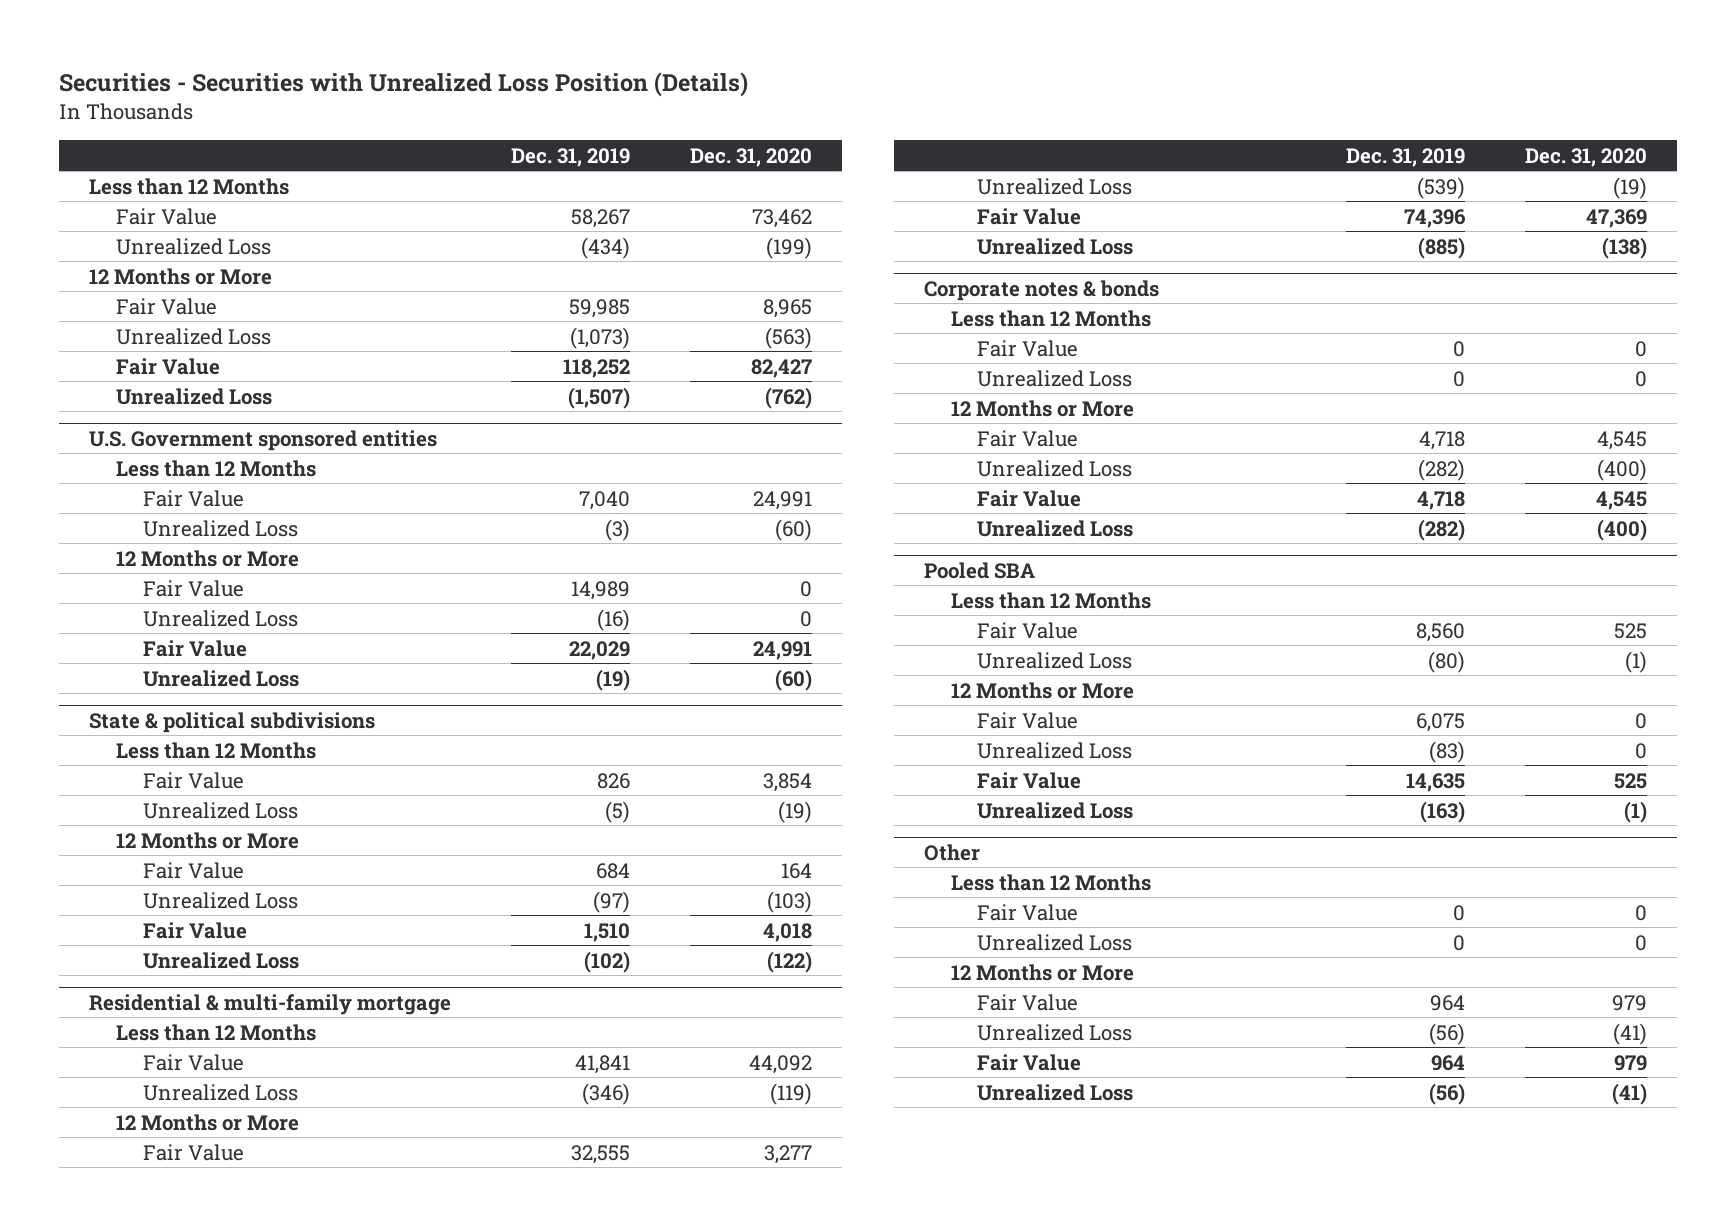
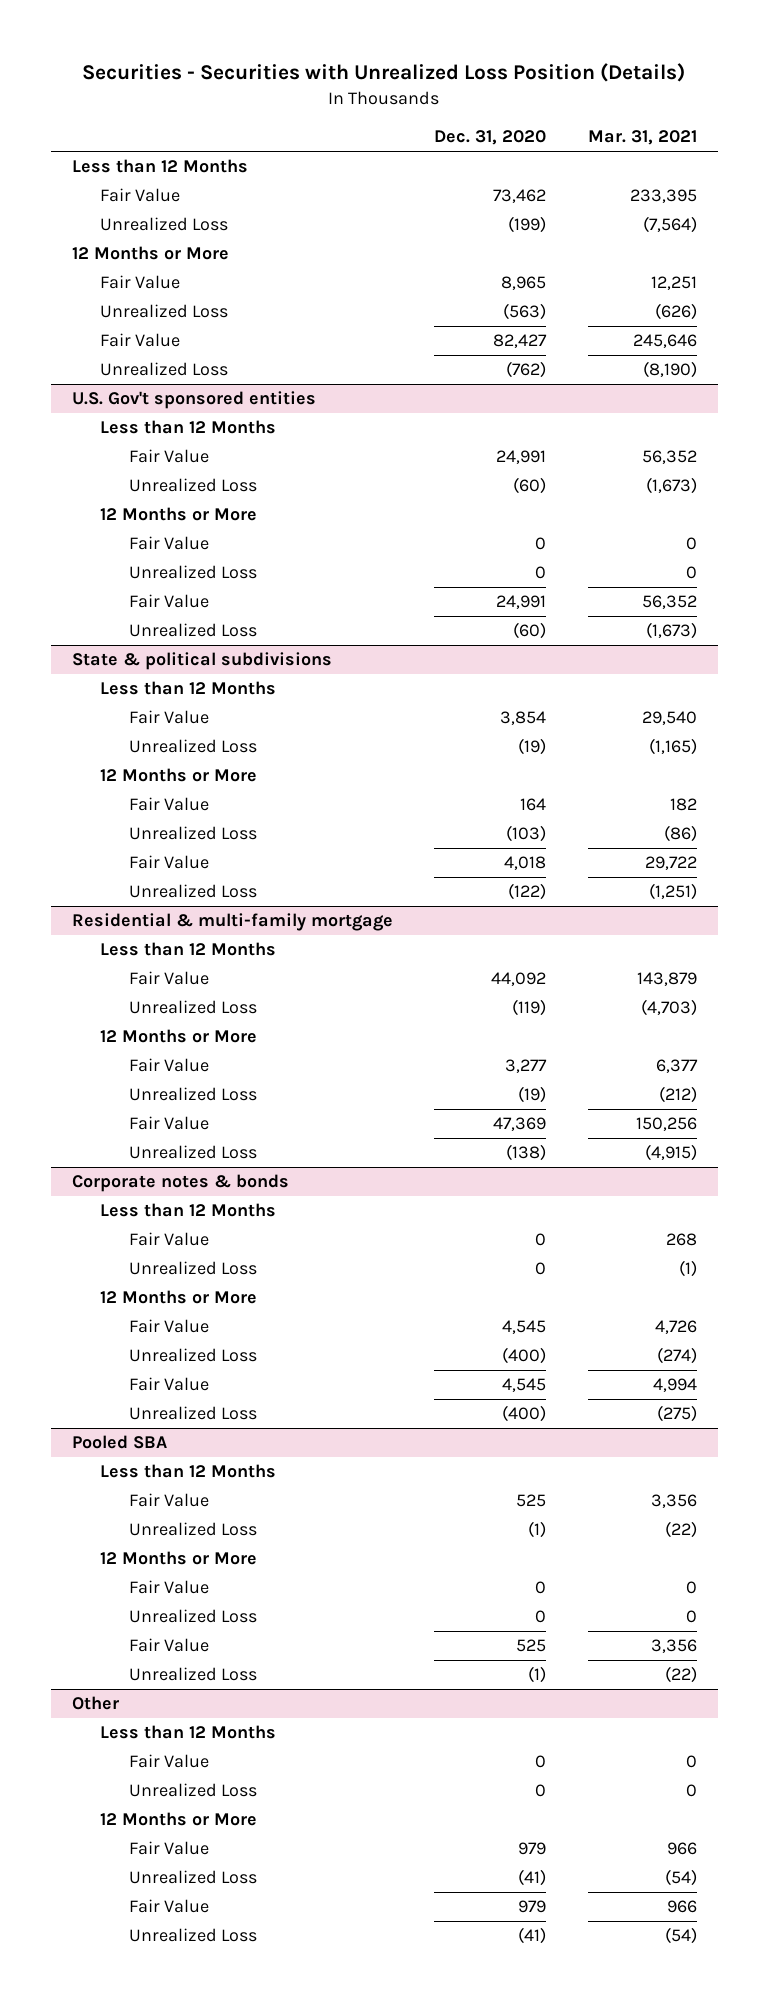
[511,147,631,167] Dec. 31, 2019 -> none
none -> [587,130,697,146] Mar. 31, 2021
[89,429,438,451] U.S. Government sponsored entities -> [71,391,316,410] U.S. Gov't sponsored entities

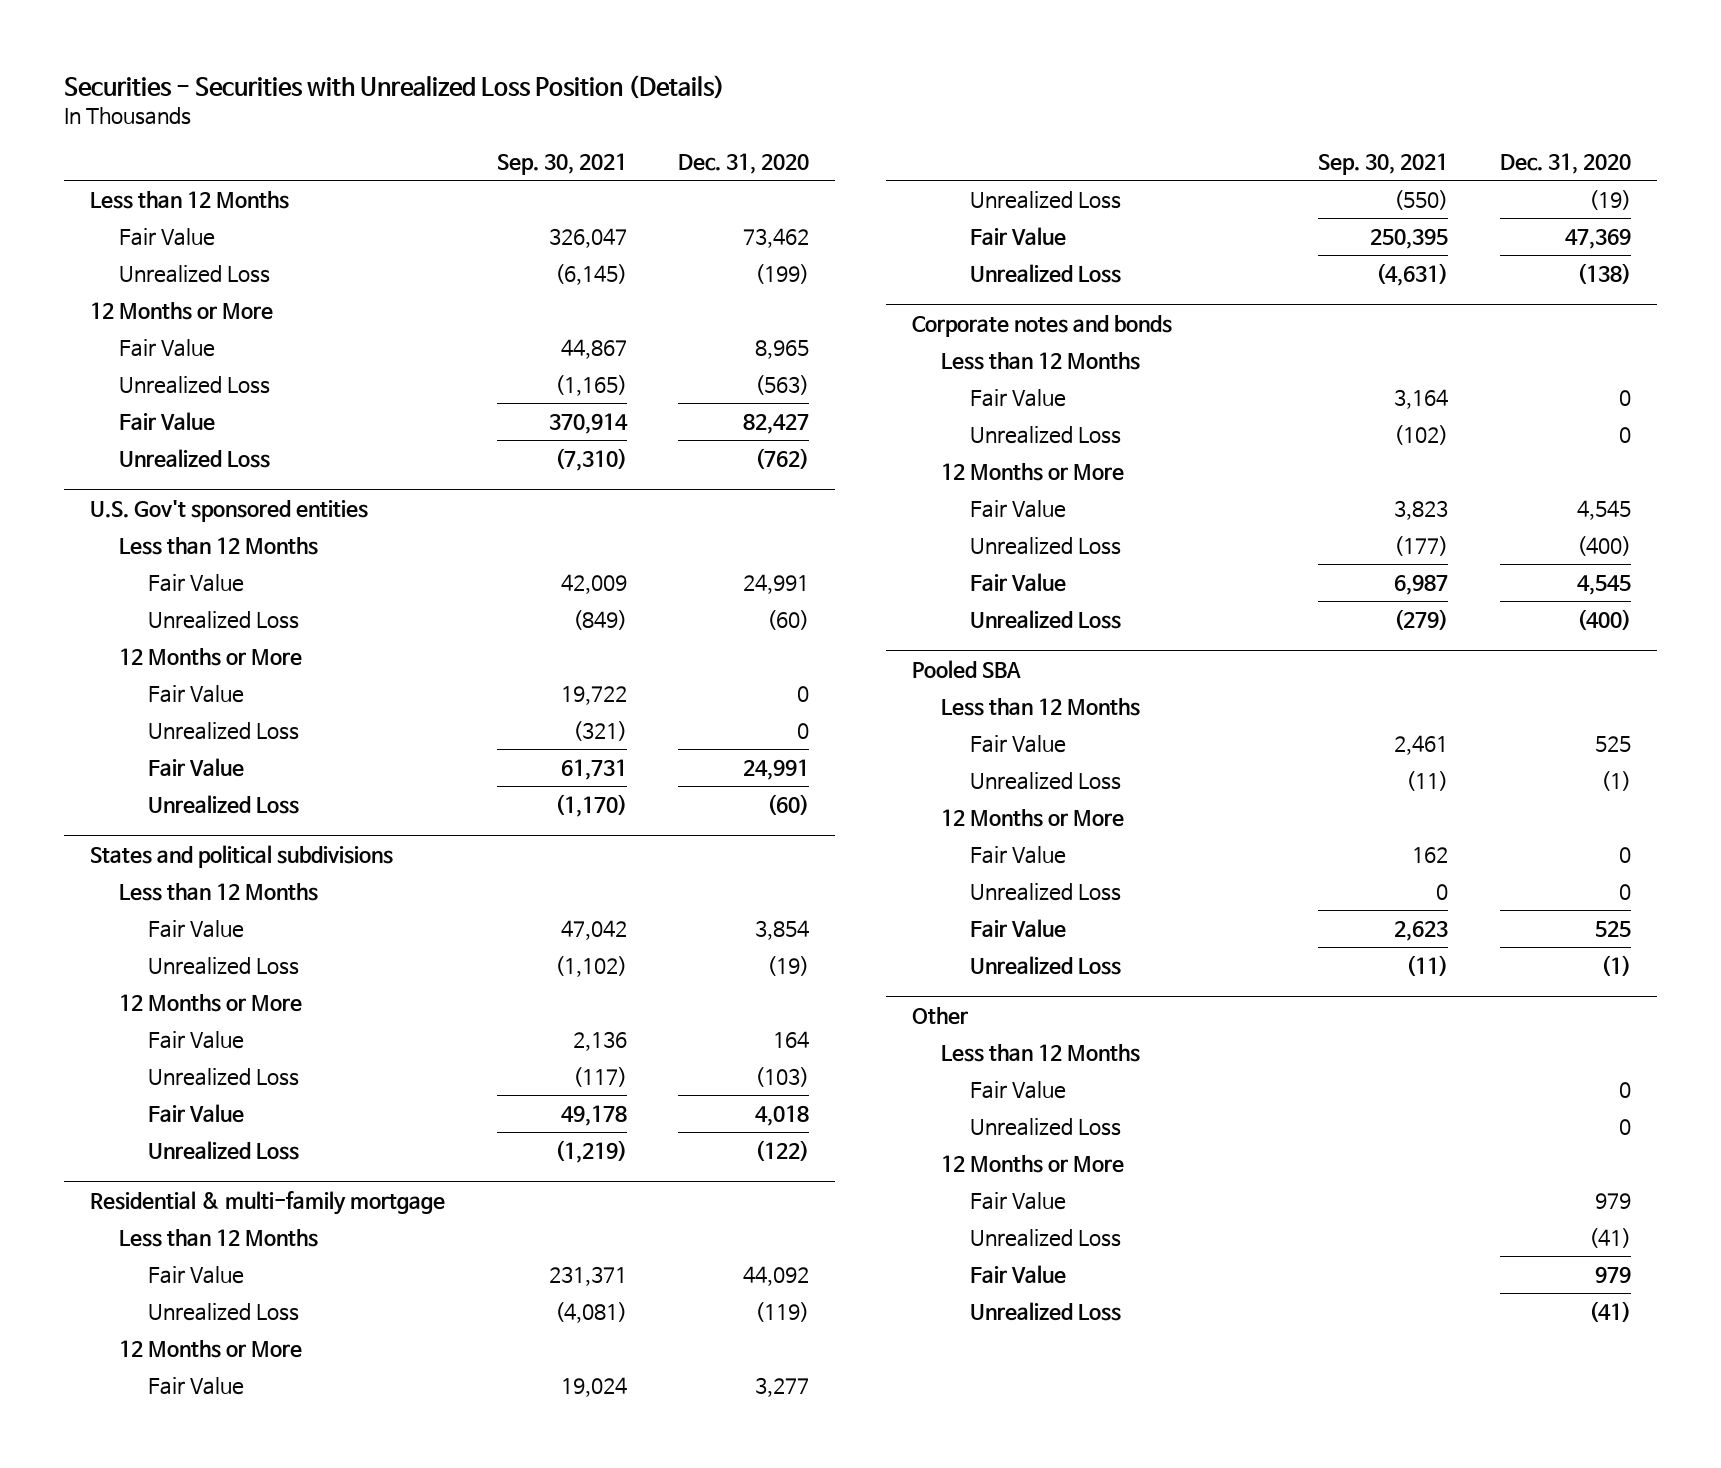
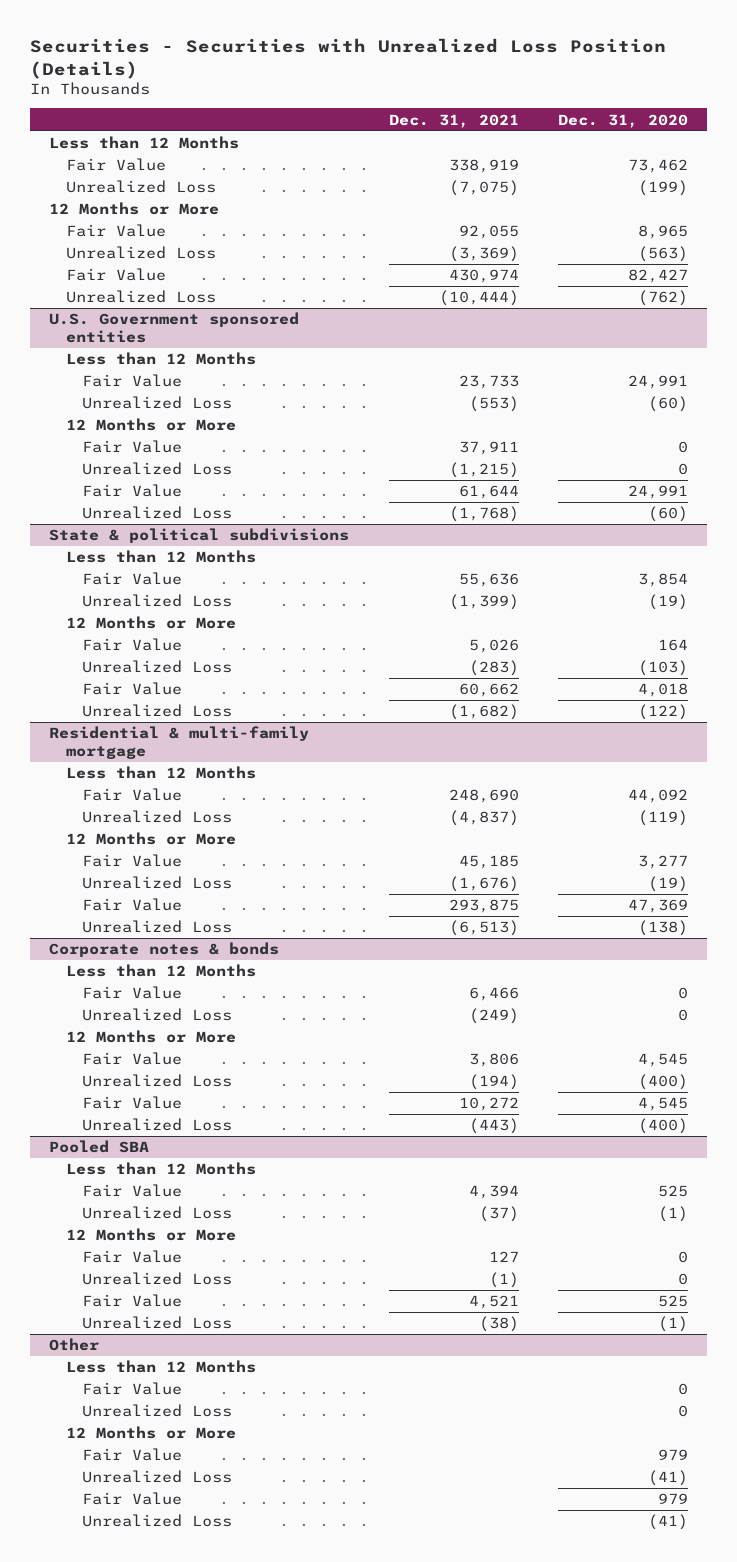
[496,153,627,176] Sep. 30, 2021 -> none
none -> [388,113,519,128] Dec. 31, 2021
[89,499,368,522] U.S. Gov't sponsored entities -> [49,312,300,343] U.S. Government sponsored entities
[89,844,393,868] States and political subdivisions -> [49,528,350,544] State & political subdivisions
[911,314,1172,337] Corporate notes and bonds -> [49,942,280,958] Corporate notes & bonds

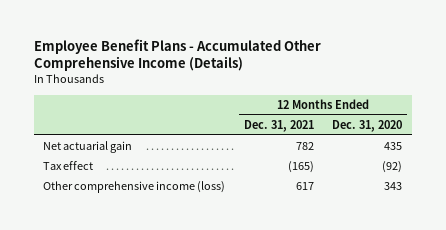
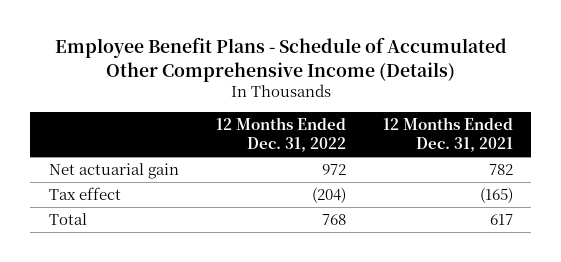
[33,39,321,72] Employee Benefit Plans - Accumulated Other Comprehensive Income (Details) -> [54,37,507,82] Employee Benefit Plans - Schedule of Accumulated Other Comprehensive Income (Details)
[332,119,403,132] Dec. 31, 2020 -> none
none -> [215,117,346,153] 12 Months Ended Dec. 31, 2022
[43,181,226,194] Other comprehensive income (loss) -> [48,213,87,226] Total

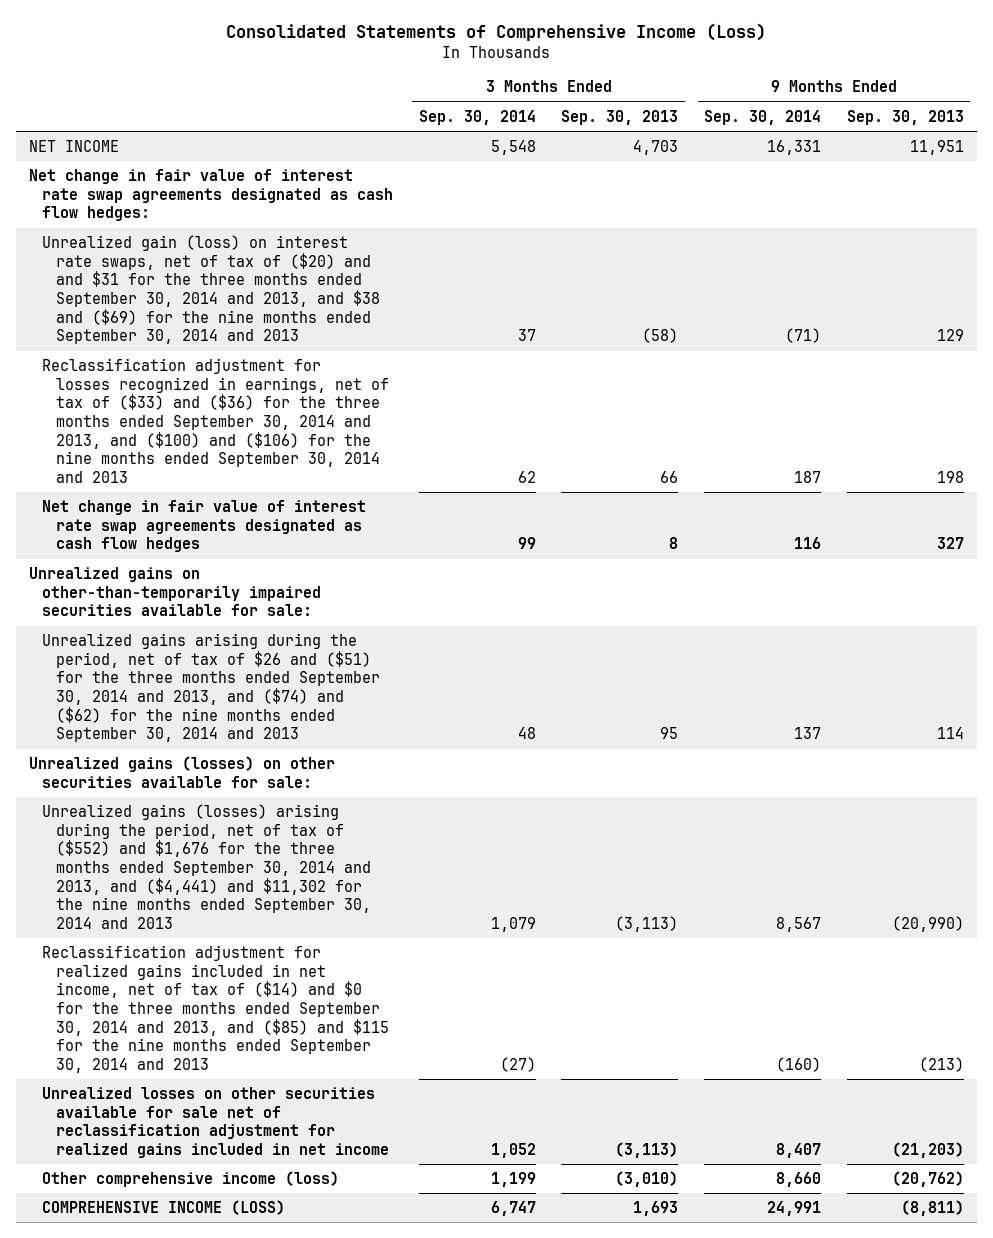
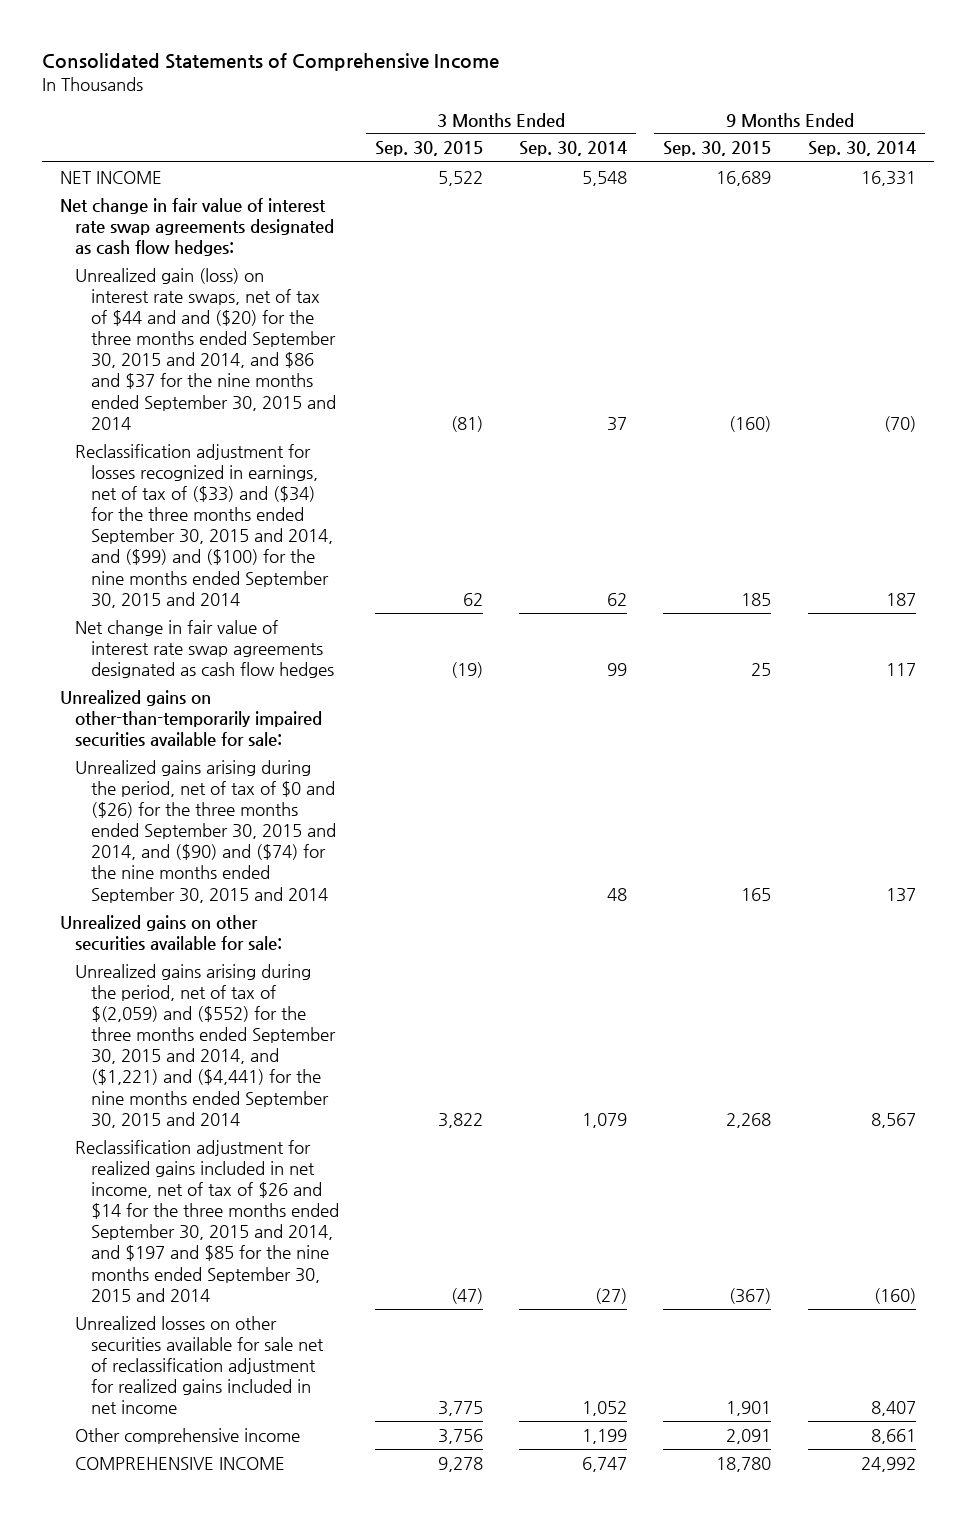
[226,23,767,42] Consolidated Statements of Comprehensive Income (Loss) -> [41,53,499,72] Consolidated Statements of Comprehensive Income
[561,109,679,125] Sep. 30, 2013 -> none
[846,109,964,125] Sep. 30, 2013 -> none
none -> [374,141,483,157] Sep. 30, 2015
none -> [663,141,772,157] Sep. 30, 2015
[42,234,380,345] Unrealized gain (loss) on interest rate swaps, net of tax of ($20) and and $31 for the three months ended September 30, 2014 and 2013, and $38 and ($69) for the nine months ended September 30, 2014 and 2013 -> [75,267,336,430] Unrealized gain (loss) on interest rate swaps, net of tax of $44 and and ($20) for the three months ended September 30, 2015 and 2014, and $86 and $37 for the nine months ended September 30, 2015 and 2014
[785,328,822,344] (71) -> [883,415,916,432] (70)
[42,357,389,484] Reclassification adjustment for losses recognized in earnings, net of tax of ($33) and ($36) for the three months ended September 30, 2014 and 2013, and ($100) and ($106) for the nine months ended September 30, 2014 and 2013 -> [75,443,333,608] Reclassification adjustment for losses recognized in earnings, net of tax of ($33) and ($34) for the three months ended September 30, 2015 and 2014, and ($99) and ($100) for the nine months ended September 30, 2015 and 2014
[794,537,822,550] 116 -> [885,662,916,676] 117
[42,632,380,743] Unrealized gains arising during the period, net of tax of $26 and ($51) for the three months ended September 30, 2014 and 2013, and ($74) and ($62) for the nine months ended September 30, 2014 and 2013 -> [75,759,336,903] Unrealized gains arising during the period, net of tax of $0 and ($26) for the three months ended September 30, 2015 and 2014, and ($90) and ($74) for the nine months ended September 30, 2015 and 2014
[28,755,335,788] Unrealized gains (losses) on other securities available for sale: -> [60,914,283,951] Unrealized gains on other securities available for sale:
[42,803,371,930] Unrealized gains (losses) arising during the period, net of tax of ($552) and $1,676 for the three months ended September 30, 2014 and 2013, and ($4,441) and $11,302 for the nine months ended September 30, 2014 and 2013 -> [75,963,336,1128] Unrealized gains arising during the period, net of tax of $(2,059) and ($552) for the three months ended September 30, 2015 and 2014, and ($1,221) and ($4,441) for the nine months ended September 30, 2015 and 2014
[42,944,389,1074] Reclassification adjustment for realized gains included in net income, net of tax of ($14) and $0 for the three months ended September 30, 2014 and 2013, and ($85) and $115 for the nine months ended September 30, 2014 and 2013 -> [75,1139,339,1302] Reclassification adjustment for realized gains included in net income, net of tax of $26 and $14 for the three months ended September 30, 2015 and 2014, and $197 and $85 for the nine months ended September 30, 2015 and 2014
[42,1170,340,1187] Other comprehensive income (loss) -> [75,1427,301,1444] Other comprehensive income
[776,1171,822,1187] 8,660 -> [870,1428,916,1444] 8,661
[42,1199,286,1215] COMPREHENSIVE INCOME (LOSS) -> [75,1456,286,1470] COMPREHENSIVE INCOME
[767,1200,822,1216] 24,991 -> [860,1456,916,1472] 24,992

